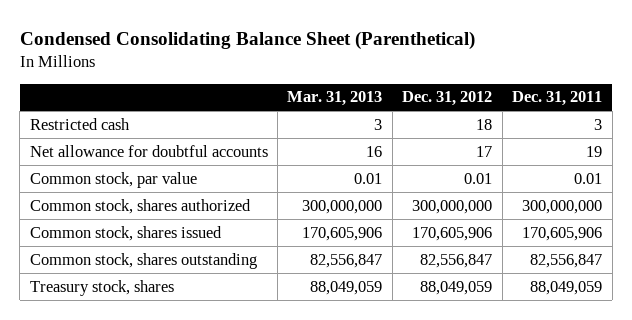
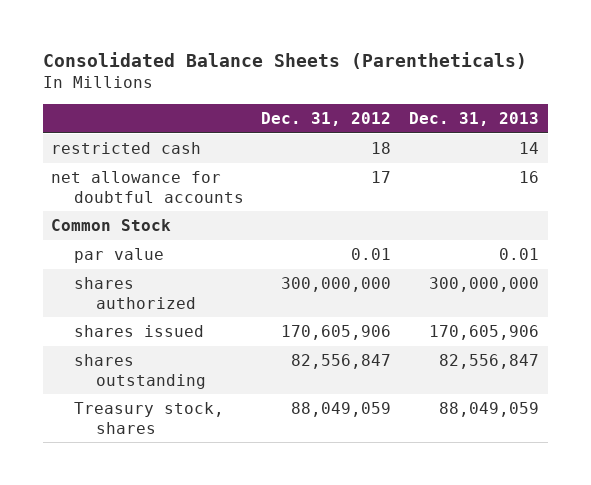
[19,31,475,51] Condensed Consolidating Balance Sheet (Parenthetical) -> [42,51,527,69] Consolidated Balance Sheets (Parentheticals)
[287,91,383,107] Mar. 31, 2013 -> none
[512,91,603,107] Dec. 31, 2011 -> none
none -> [409,112,540,127] Dec. 31, 2013
[29,117,130,130] Restricted cash -> [51,142,202,155] restricted cash
[29,144,268,157] Net allowance for doubtful accounts -> [51,171,244,203] net allowance for doubtful accounts
none -> [51,219,172,232] Common Stock
[29,171,197,188] Common stock, par value -> [73,248,164,264] par value
[29,198,251,214] Common stock, shares authorized -> [73,277,196,309] shares authorized
[29,225,222,241] Common stock, shares issued -> [73,325,204,338] shares issued
[29,252,257,269] Common stock, shares outstanding -> [73,354,206,389] shares outstanding

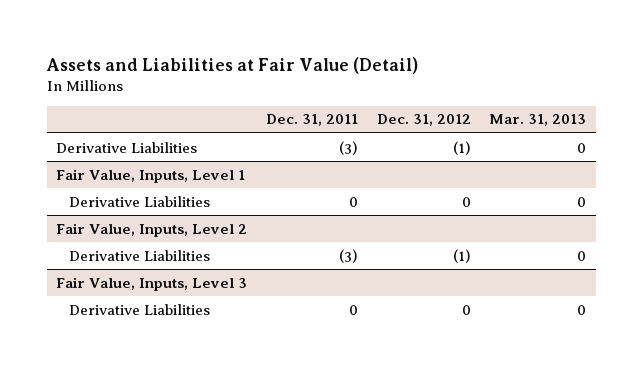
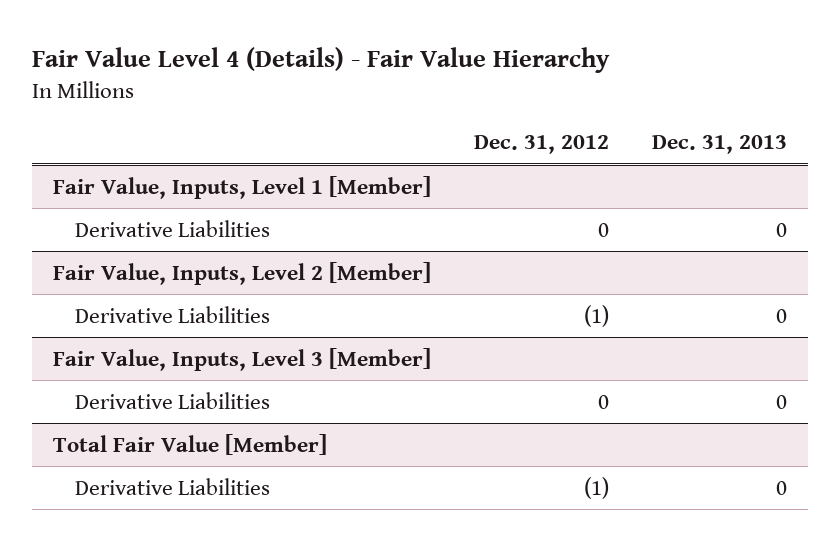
[46,56,419,74] Assets and Liabilities at Fair Value (Detail) -> [32,47,611,74] Fair Value Level 4 (Details) - Fair Value Hierarchy
[266,114,359,127] Dec. 31, 2011 -> none
[489,114,587,127] Mar. 31, 2013 -> none
none -> [651,134,787,154] Dec. 31, 2013
[56,141,198,153] Derivative Liabilities -> none
[56,168,246,183] Fair Value, Inputs, Level 1 -> [53,175,432,199] Fair Value, Inputs, Level 1 [Member]
[56,222,248,237] Fair Value, Inputs, Level 2 -> [53,261,432,285] Fair Value, Inputs, Level 2 [Member]
[56,276,248,291] Fair Value, Inputs, Level 3 -> [53,347,432,371] Fair Value, Inputs, Level 3 [Member]
none -> [53,433,328,455] Total Fair Value [Member]
none -> [75,477,271,495] Derivative Liabilities

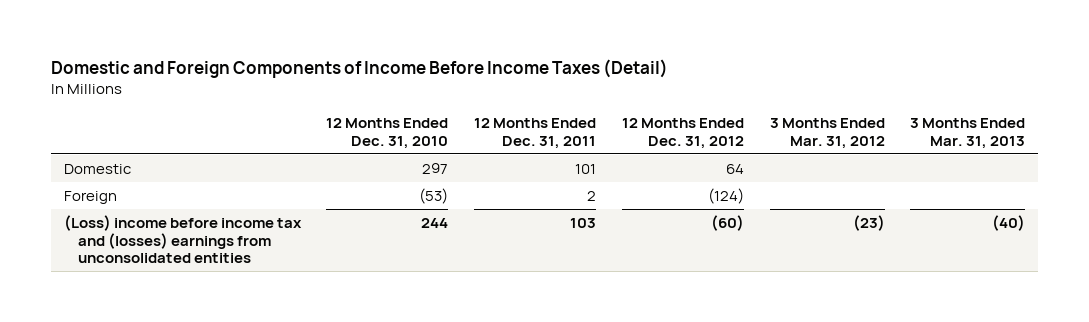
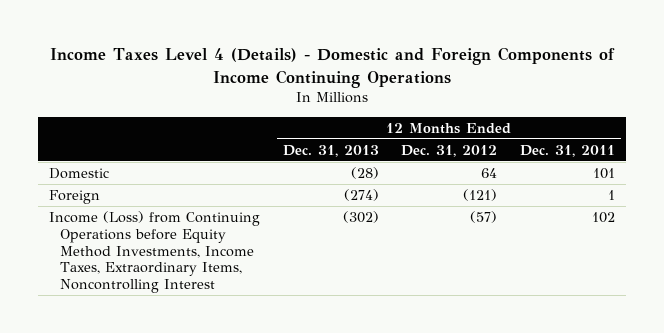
[50,58,668,78] Domestic and Foreign Components of Income Before Income Taxes (Detail) -> [49,47,615,88] Income Taxes Level 4 (Details) - Domestic and Foreign Components of Income Continuing Operations
[326,118,449,149] 12 Months Ended Dec. 31, 2010 -> none
[769,118,885,149] 3 Months Ended Mar. 31, 2012 -> none
[910,118,1026,149] 3 Months Ended Mar. 31, 2013 -> none
none -> [282,144,379,157] Dec. 31, 2013
[587,191,597,202] 2 -> [607,189,615,200] 1
[707,188,744,205] (124) -> [463,188,498,201] (121)
[63,215,302,264] (Loss) income before income tax and (losses) earnings from unconsolidated entities -> [48,210,260,294] Income (Loss) from Continuing Operations before Equity Method Investments, Income Taxes, Extraordinary Items, Noncontrolling Interest
[570,218,597,229] 103 -> [591,211,615,223] 102
[710,215,744,232] (60) -> [470,210,498,223] (57)

